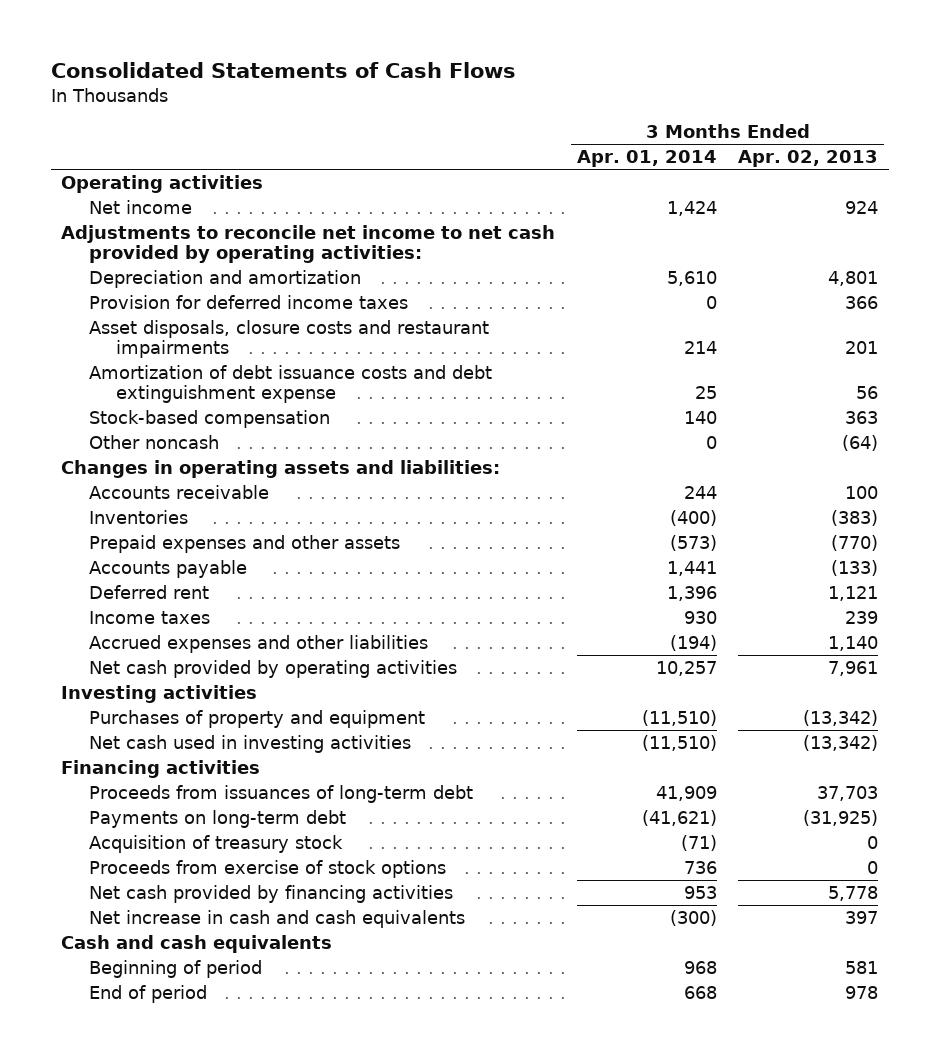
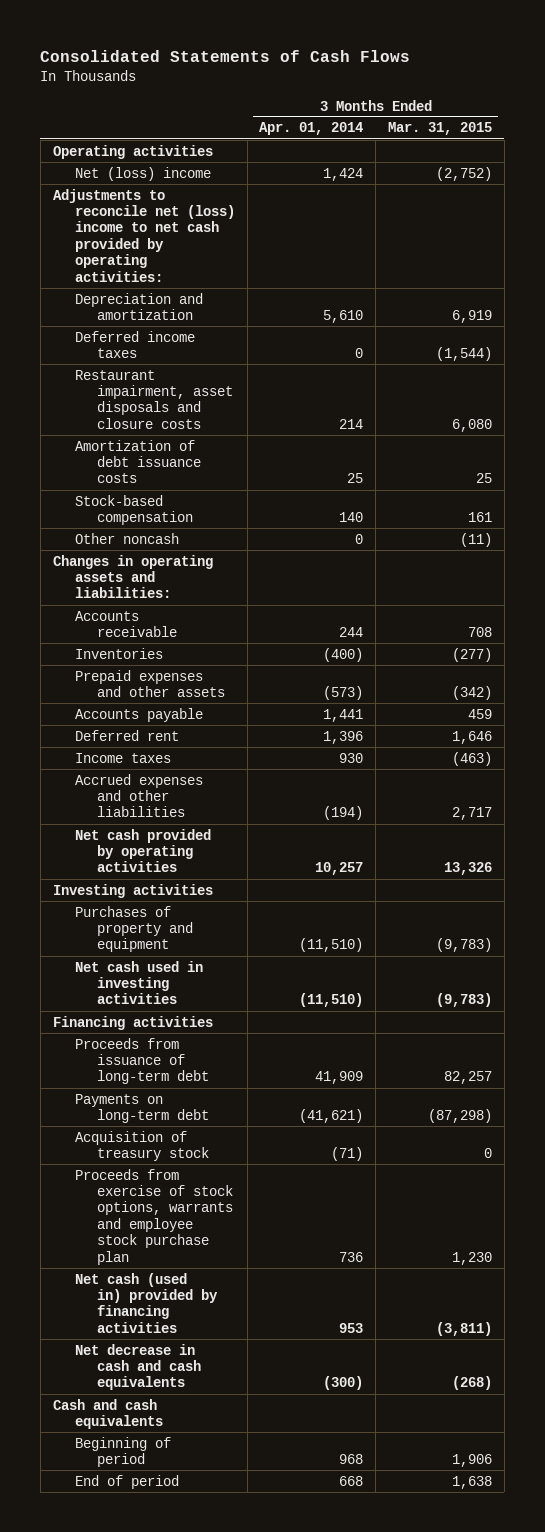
[738,150,879,168] Apr. 02, 2013 -> none
none -> [388,122,493,136] Mar. 31, 2015
[88,199,192,214] Net income -> [74,166,211,181] Net (loss) income
[61,224,556,264] Adjustments to reconcile net income to net cash provided by operating activities: -> [52,188,235,282] Adjustments to reconcile net (loss) income to net cash provided by operating activities:
[88,294,408,309] Provision for deferred income taxes -> [74,330,195,358] Deferred income taxes
[88,319,489,359] Asset disposals, closure costs and restaurant impairments -> [74,369,234,429] Restaurant impairment, asset disposals and closure costs
[88,364,492,404] Amortization of debt issuance costs and debt extinguishment expense -> [74,439,202,484] Amortization of debt issuance costs
[88,784,473,803] Proceeds from issuances of long-term debt -> [74,1037,210,1085] Proceeds from issuance of long-term debt
[88,859,446,878] Proceeds from exercise of stock options -> [74,1168,234,1265] Proceeds from exercise of stock options, warrants and employee stock purchase plan
[88,884,453,903] Net cash provided by financing activities -> [74,1272,219,1333] Net cash (used in) provided by financing activities
[88,909,465,928] Net increase in cash and cash equivalents -> [74,1343,202,1391] Net decrease in cash and cash equivalents

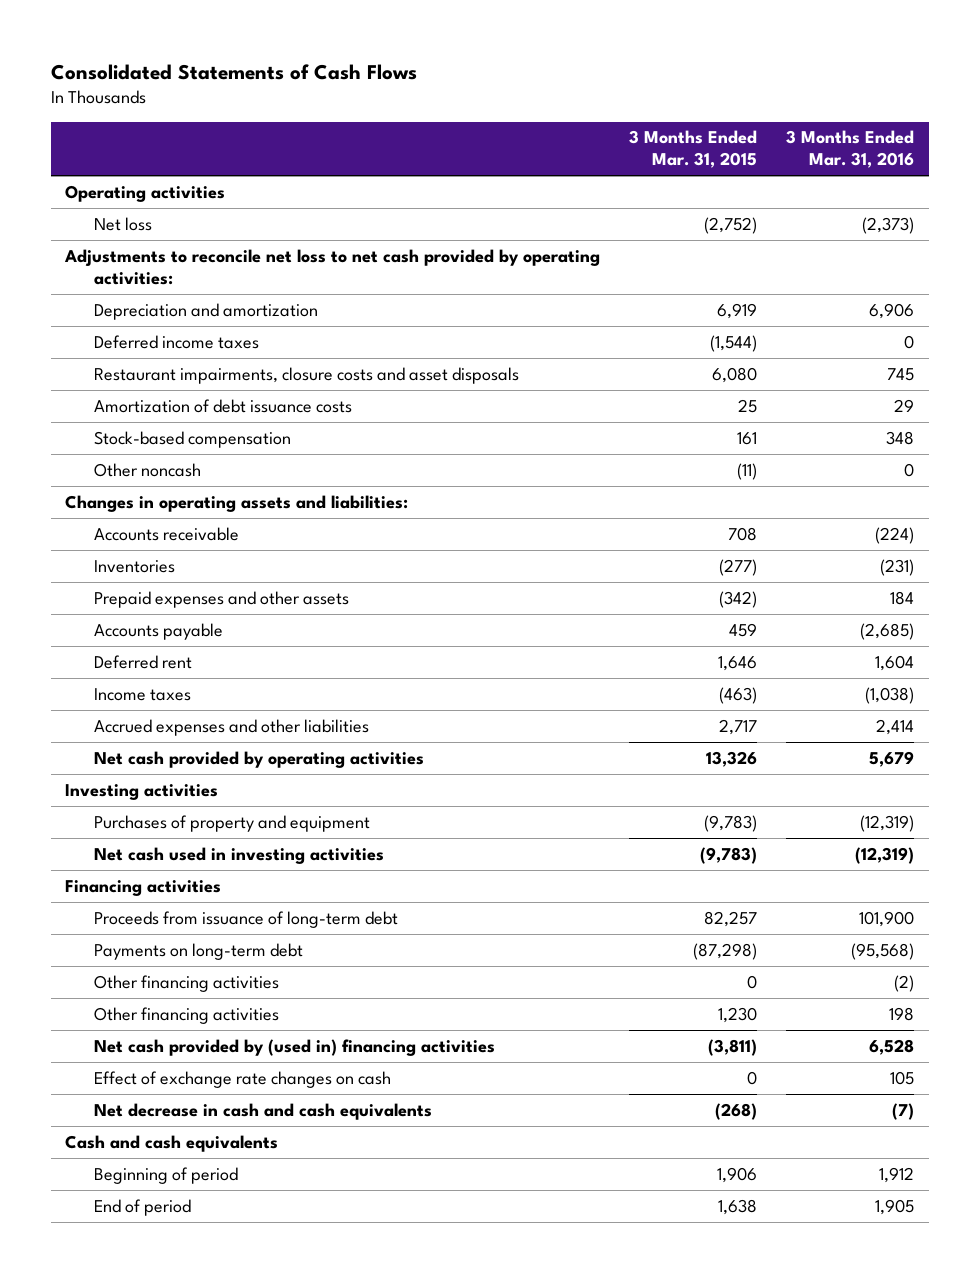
[259,122,364,136] Apr. 01, 2014 -> none
none -> [786,130,915,169] 3 Months Ended Mar. 31, 2016
[74,166,211,181] Net (loss) income -> [93,216,152,231] Net loss
[52,188,235,282] Adjustments to reconcile net (loss) income to net cash provided by operating activities: -> [64,248,601,285] Adjustments to reconcile net loss to net cash provided by operating activities:
[74,369,234,429] Restaurant impairment, asset disposals and closure costs -> [93,366,519,384] Restaurant impairments, closure costs and asset disposals
[74,1130,210,1161] Acquisition of treasury stock -> none
none -> [93,974,279,992] Other financing activities
[74,1168,234,1265] Proceeds from exercise of stock options, warrants and employee stock purchase plan -> [93,1006,279,1024] Other financing activities
[74,1272,219,1333] Net cash (used in) provided by financing activities -> [93,1038,495,1056] Net cash provided by (used in) financing activities
none -> [93,1070,391,1088] Effect of exchange rate changes on cash

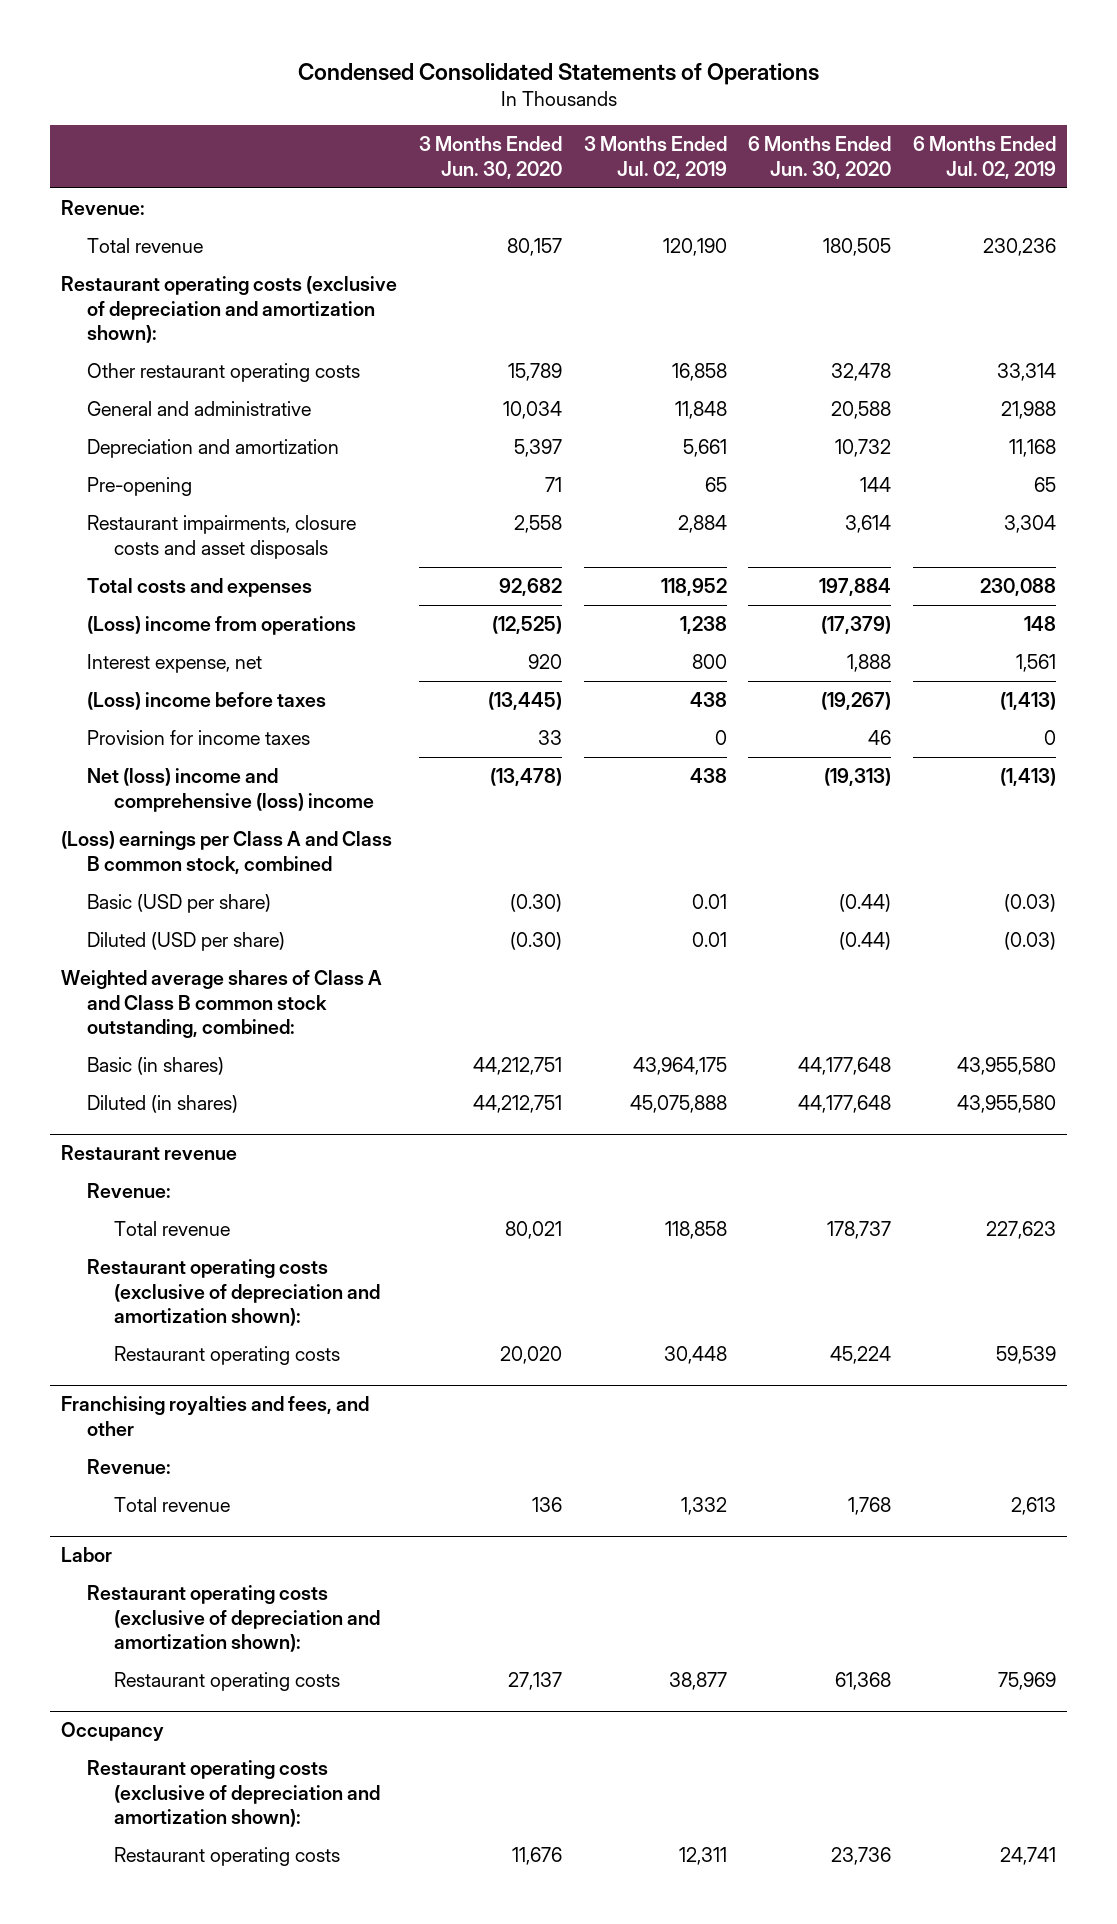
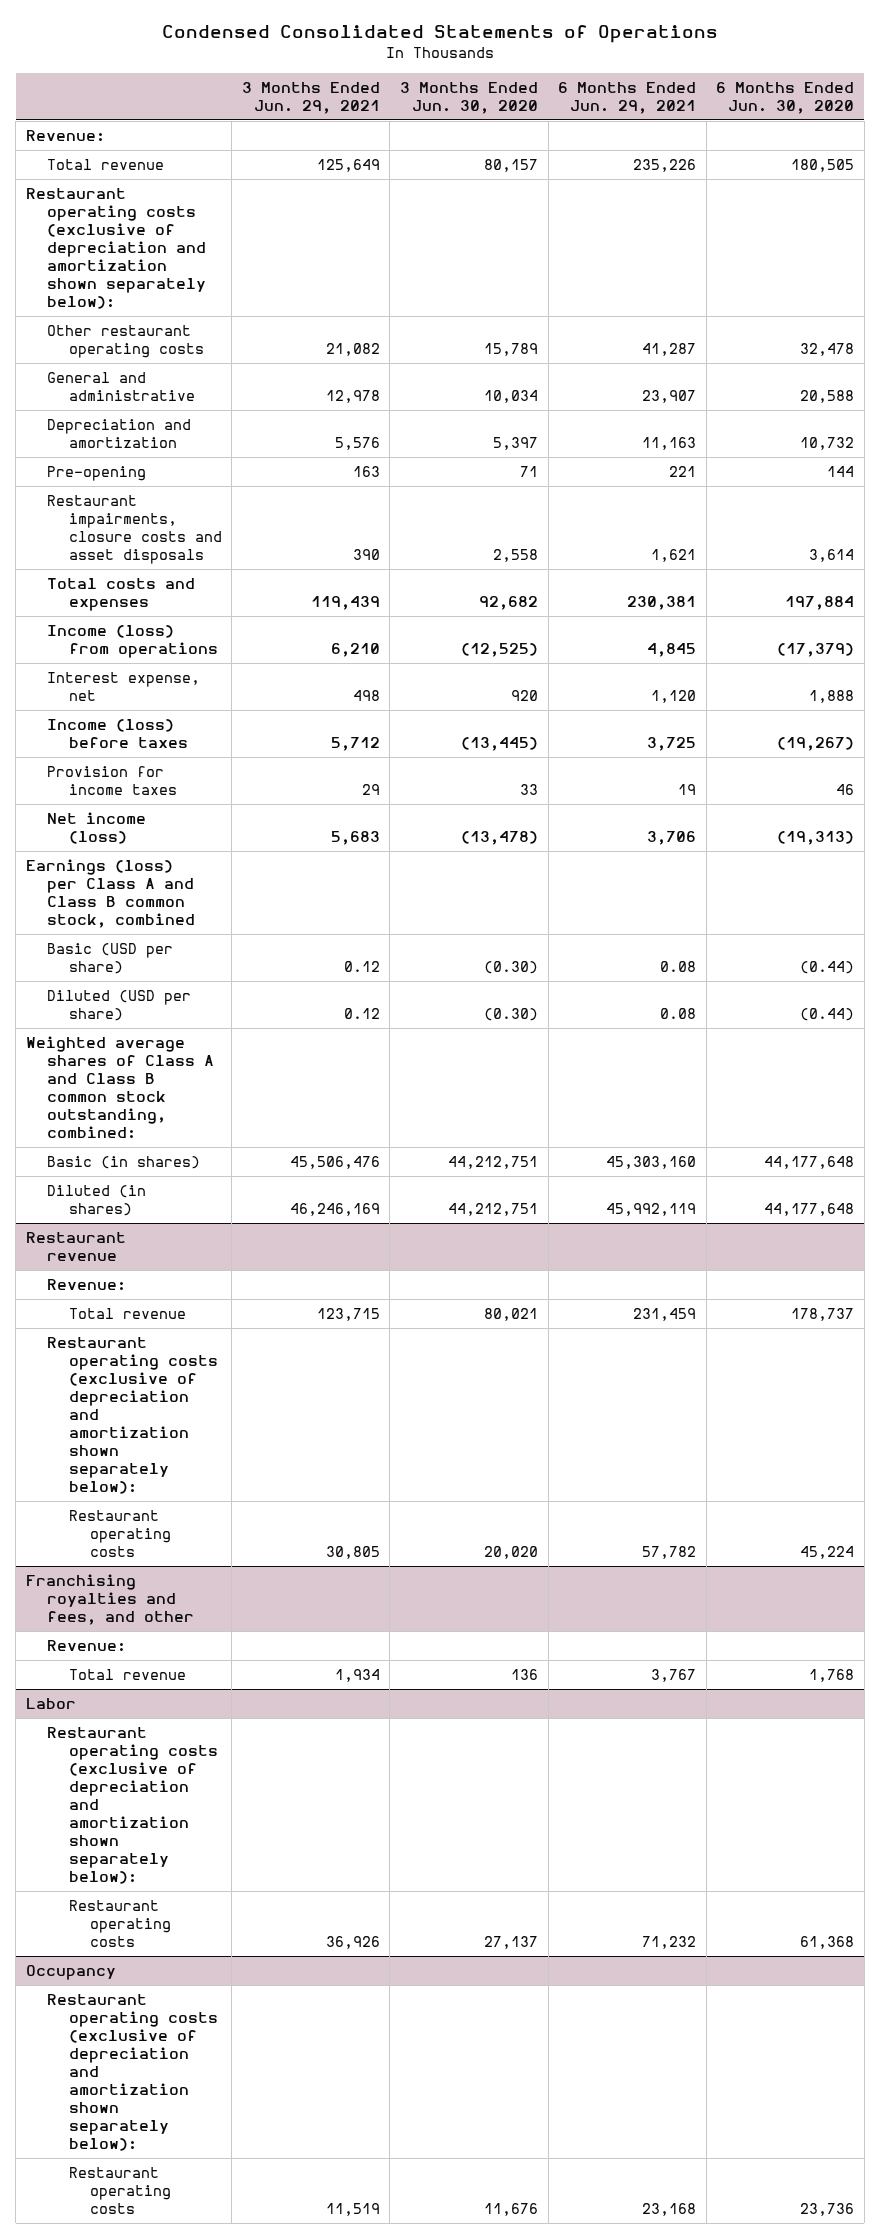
[583,136,727,179] 3 Months Ended Jul. 02, 2019 -> none
[913,136,1057,179] 6 Months Ended Jul. 02, 2019 -> none
none -> [241,81,380,114] 3 Months Ended Jun. 29, 2021
none -> [558,81,697,114] 6 Months Ended Jun. 29, 2021
[60,276,397,344] Restaurant operating costs (exclusive of depreciation and amortization shown): -> [25,187,207,309] Restaurant operating costs (exclusive of depreciation and amortization shown separately below):
[87,616,357,636] (Loss) income from operations -> [47,624,218,658] Income (loss) from operations
[87,692,327,711] (Loss) income before taxes -> [47,718,188,748] Income (loss) before taxes
[87,768,375,812] Net (loss) income and comprehensive (loss) income -> [47,811,147,844] Net income (loss)
[60,831,392,874] (Loss) earnings per Class A and Class B common stock, combined -> [25,858,196,928] Earnings (loss) per Class A and Class B common stock, combined
[87,1259,381,1327] Restaurant operating costs (exclusive of depreciation and amortization shown): -> [47,1336,218,1494] Restaurant operating costs (exclusive of depreciation and amortization shown separately below):
[87,1585,381,1653] Restaurant operating costs (exclusive of depreciation and amortization shown): -> [47,1726,218,1884] Restaurant operating costs (exclusive of depreciation and amortization shown separately below):
[87,1760,381,1828] Restaurant operating costs (exclusive of depreciation and amortization shown): -> [47,1993,218,2151] Restaurant operating costs (exclusive of depreciation and amortization shown separately below):

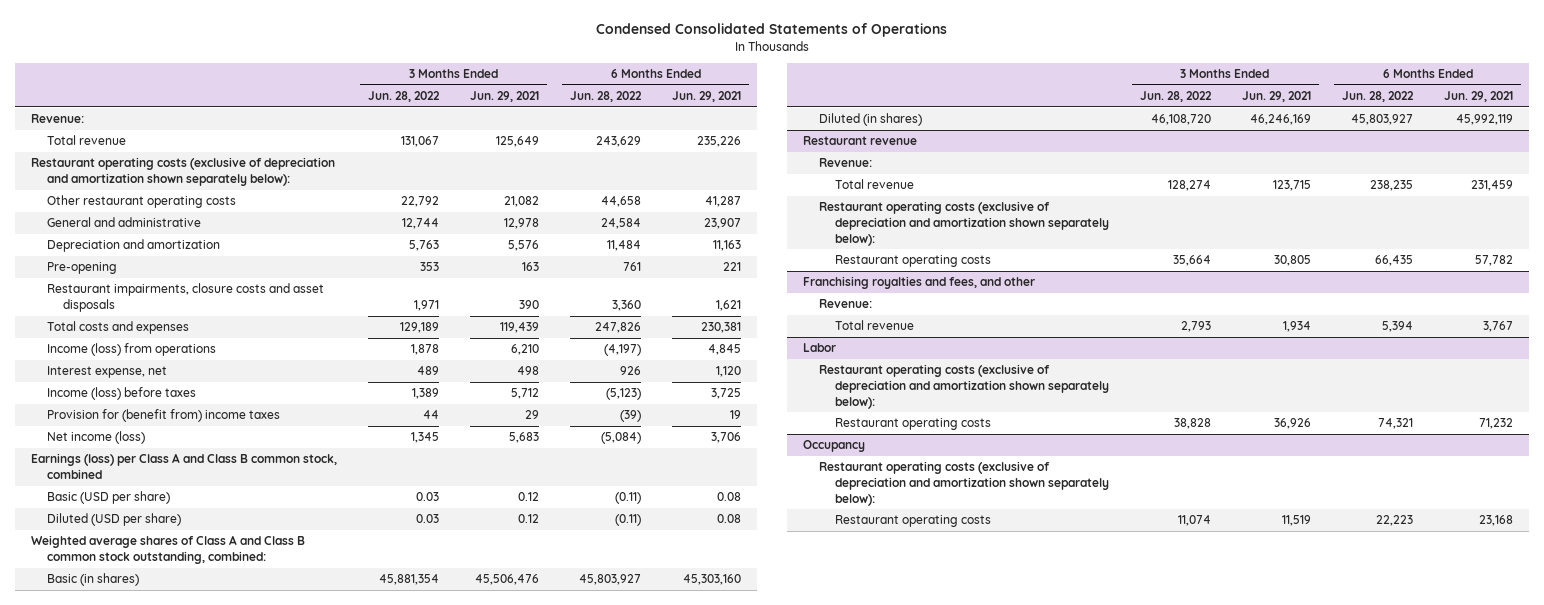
[399,81,538,114] 3 Months Ended Jun. 30, 2020 -> none
[716,81,855,114] 6 Months Ended Jun. 30, 2020 -> none
none -> [367,91,440,103] Jun. 28, 2022
none -> [570,91,643,103] Jun. 28, 2022
[47,765,177,795] Provision for income taxes -> [46,409,280,423] Provision for (benefit from) income taxes

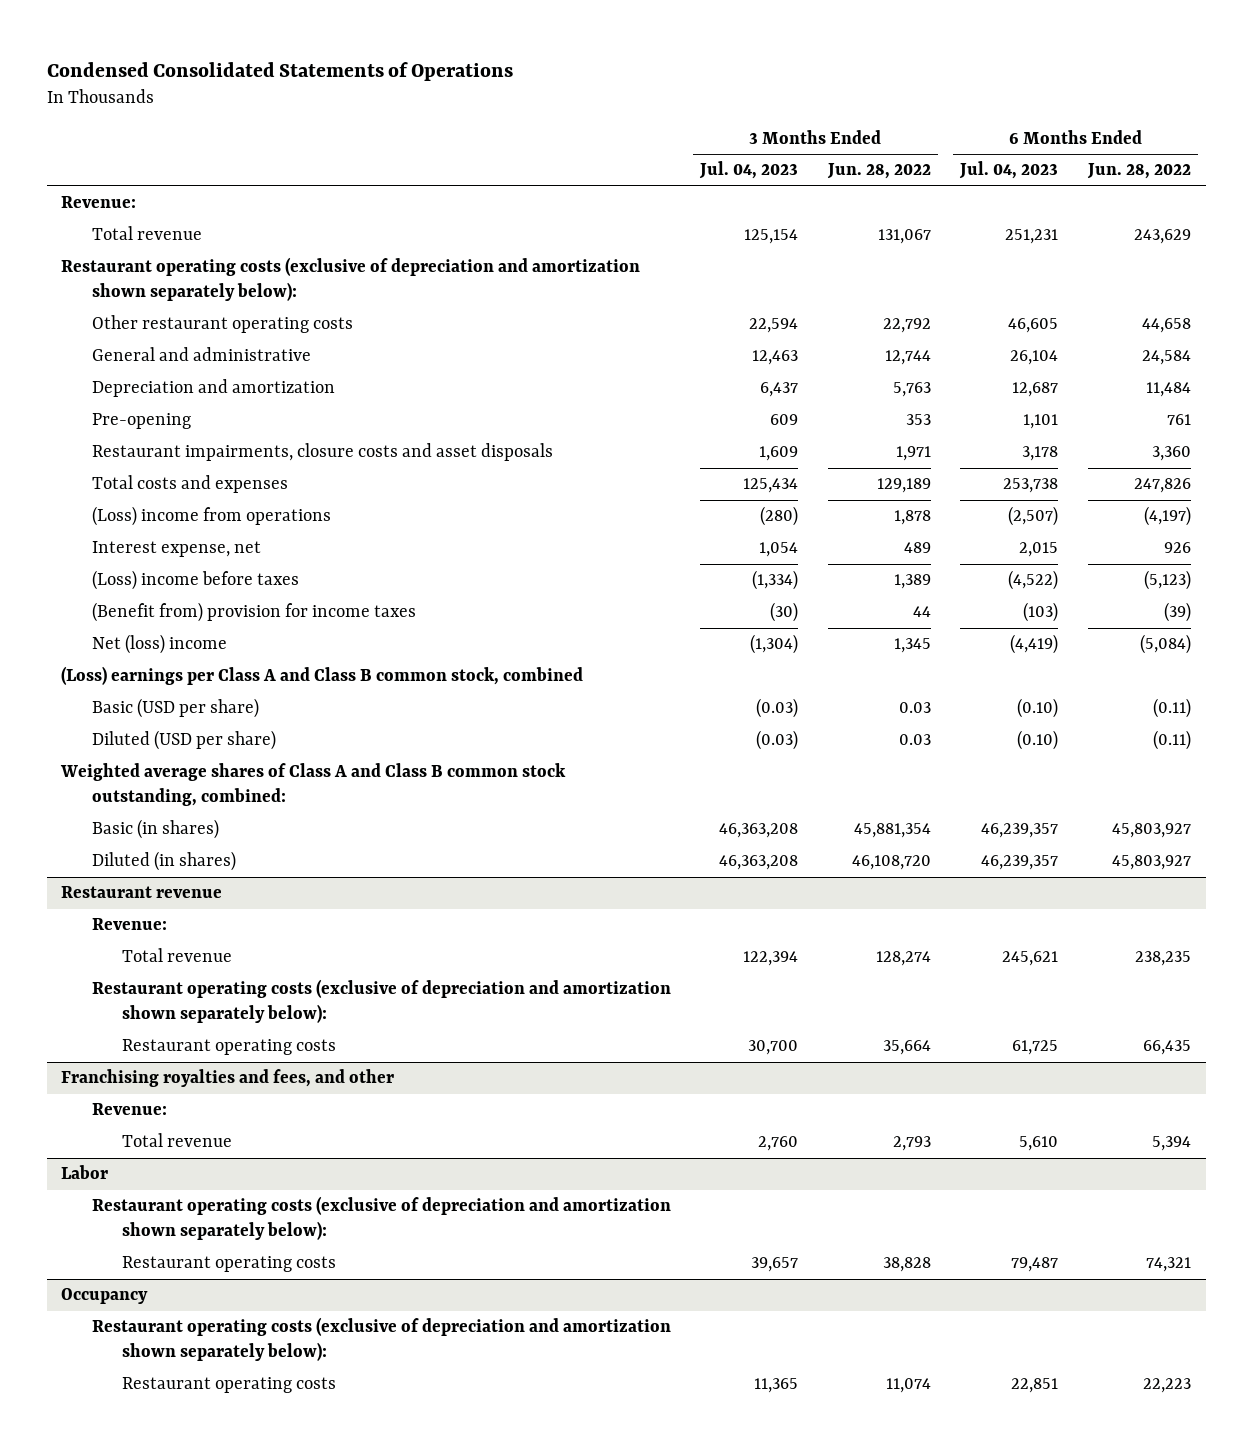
[470,91,540,103] Jun. 29, 2021 -> none
[672,91,742,103] Jun. 29, 2021 -> none
none -> [699,161,799,180] Jul. 04, 2023
none -> [959,161,1059,180] Jul. 04, 2023
[46,343,216,357] Income (loss) from operations -> [91,506,331,527] (Loss) income from operations
[46,387,196,401] Income (loss) before taxes -> [91,570,299,591] (Loss) income before taxes
[46,409,280,423] Provision for (benefit from) income taxes -> [91,602,416,623] (Benefit from) provision for income taxes
[46,431,145,445] Net income (loss) -> [91,634,227,655] Net (loss) income
[30,453,337,480] Earnings (loss) per Class A and Class B common stock, combined -> [61,666,584,686] (Loss) earnings per Class A and Class B common stock, combined

